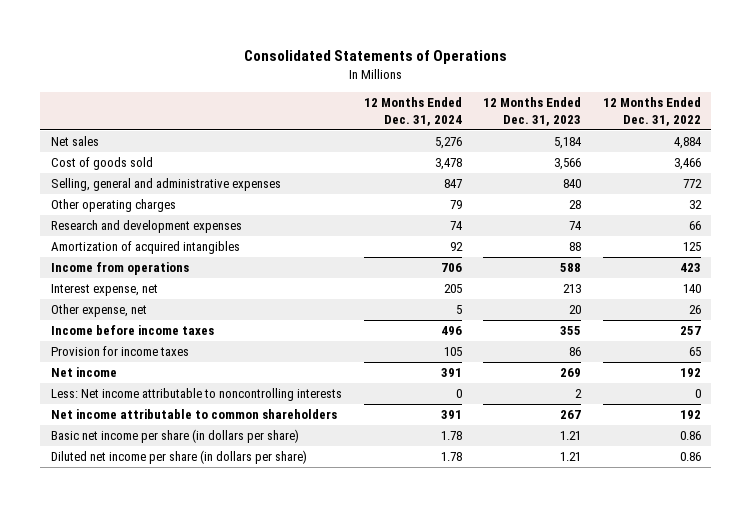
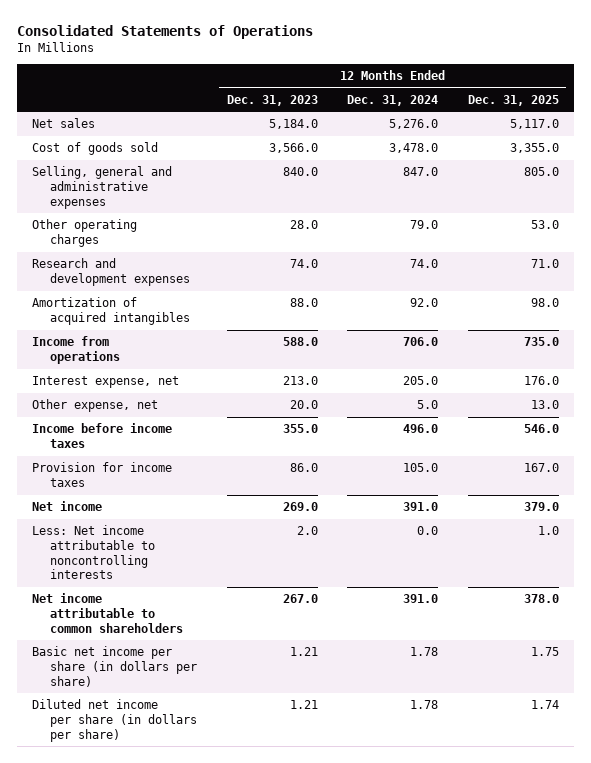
[602,96,701,127] 12 Months Ended Dec. 31, 2022 -> none
none -> [467,94,559,106] Dec. 31, 2025
[434,137,462,150] 5,276 -> [389,119,439,130] 5,276.0
[554,137,583,150] 5,184 -> [268,119,318,130] 5,184.0
[434,158,462,171] 3,478 -> [389,143,439,154] 3,478.0
[554,158,582,171] 3,566 -> [268,143,318,154] 3,566.0
[443,179,462,189] 847 -> [403,167,439,177] 847.0
[563,179,582,189] 840 -> [282,167,318,177] 840.0
[449,200,462,210] 79 -> [410,220,439,230] 79.0
[569,200,582,210] 28 -> [289,220,318,230] 28.0
[449,221,463,231] 74 -> [410,259,439,269] 74.0
[569,221,583,231] 74 -> [289,259,318,269] 74.0
[449,242,463,252] 92 -> [410,298,439,308] 92.0
[569,242,582,252] 88 -> [289,298,318,308] 88.0
[440,263,462,273] 706 -> [403,337,439,347] 706.0
[560,263,582,273] 588 -> [282,337,318,347] 588.0
[443,284,462,294] 205 -> [403,376,439,386] 205.0
[563,284,582,294] 213 -> [282,376,318,386] 213.0
[455,305,462,315] 5 -> [417,400,439,410] 5.0
[569,305,582,315] 20 -> [289,400,318,410] 20.0
[440,326,462,336] 496 -> [403,424,439,434] 496.0
[560,326,582,336] 355 -> [282,424,318,434] 355.0
[443,347,462,357] 105 -> [403,463,439,473] 105.0
[569,347,582,357] 86 -> [289,463,318,473] 86.0
[440,368,462,378] 391 -> [403,502,439,512] 391.0
[560,368,582,378] 269 -> [282,502,318,512] 269.0
[455,389,462,399] 0 -> [417,526,439,536] 0.0
[575,389,583,399] 2 -> [296,526,318,536] 2.0
[440,410,462,420] 391 -> [403,594,439,604] 391.0
[560,410,582,420] 267 -> [282,594,318,604] 267.0

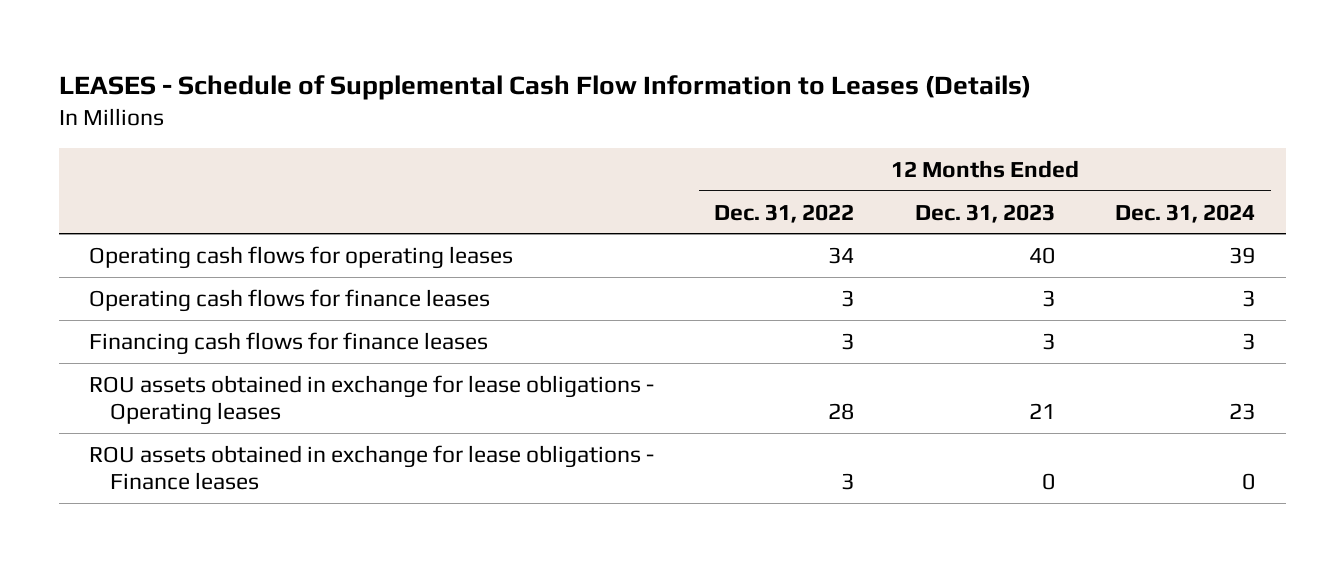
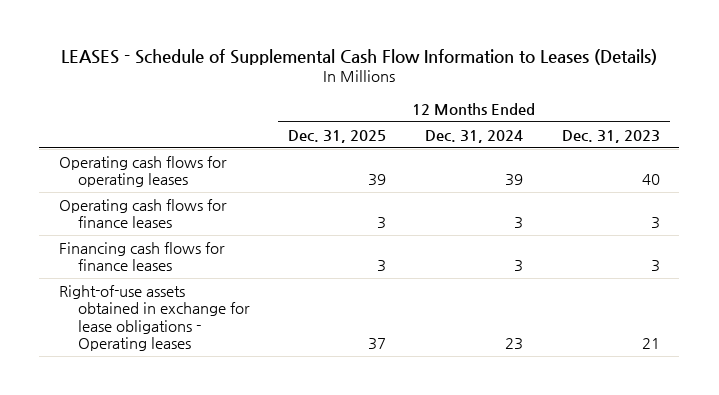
[714,203,855,223] Dec. 31, 2022 -> none
none -> [288,129,387,143] Dec. 31, 2025
[88,444,654,491] ROU assets obtained in exchange for lease obligations - Finance leases -> none
[88,374,654,426] ROU assets obtained in exchange for lease obligations - Operating leases -> [58,285,251,352] Right-of-use assets obtained in exchange for lease obligations - Operating leases

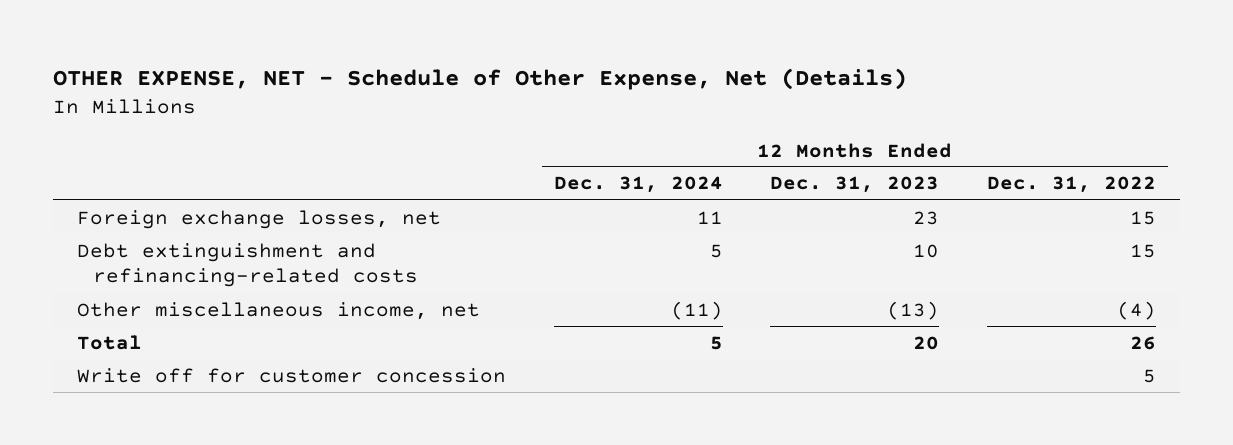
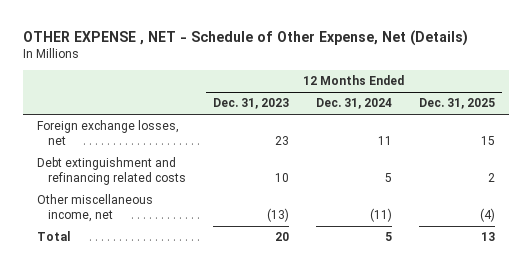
[52,68,907,91] OTHER EXPENSE, NET - Schedule of Other Expense, Net (Details) -> [23,29,469,46] OTHER EXPENSE , NET - Schedule of Other Expense, Net (Details)
[987,176,1157,194] Dec. 31, 2022 -> none
none -> [419,98,496,110] Dec. 31, 2025
[76,242,418,288] Debt extinguishment and refinancing-related costs -> [36,157,187,185] Debt extinguishment and refinancing related costs
[76,367,506,383] Write off for customer concession -> none

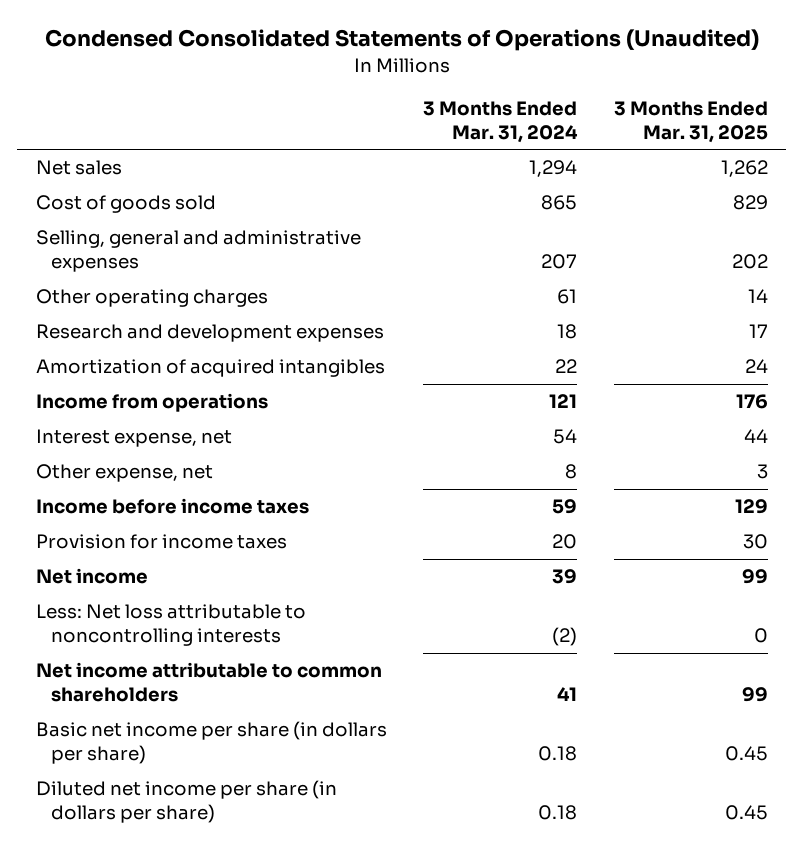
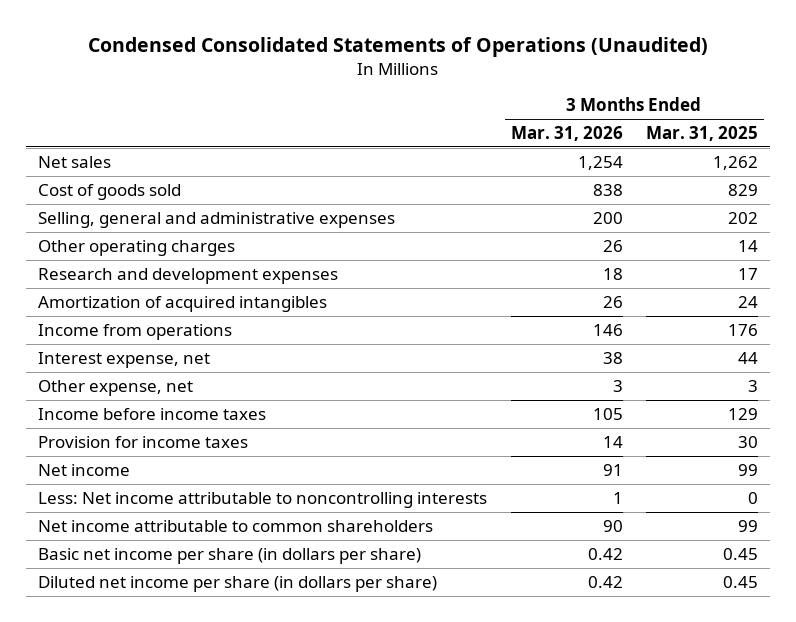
[423,100,579,143] 3 Months Ended Mar. 31, 2024 -> none
none -> [510,126,623,142] Mar. 31, 2026
[35,604,306,647] Less: Net loss attributable to noncontrolling interests -> [37,491,487,508] Less: Net income attributable to noncontrolling interests

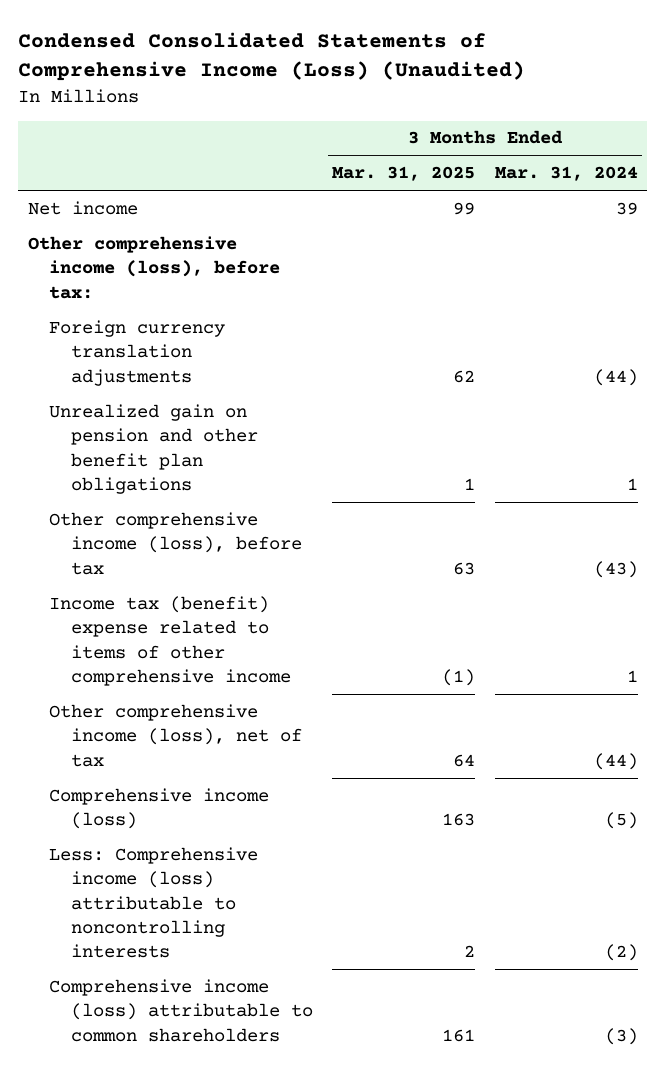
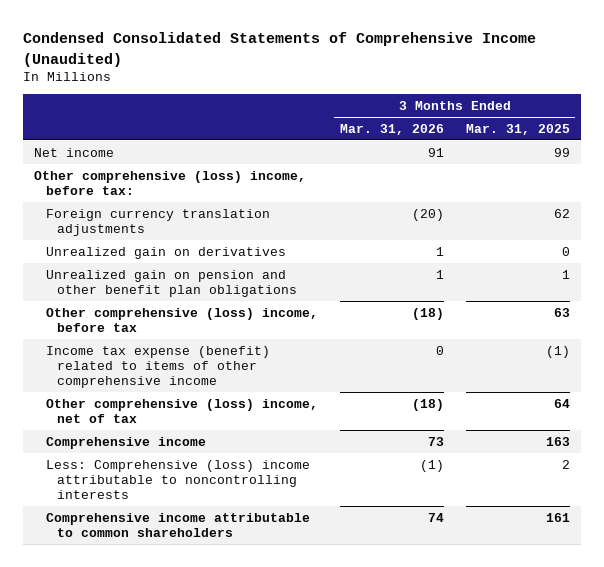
[18,32,526,82] Condensed Consolidated Statements of Comprehensive Income (Loss) (Unaudited) -> [23,32,537,67] Condensed Consolidated Statements of Comprehensive Income (Unaudited)
[494,166,638,182] Mar. 31, 2024 -> none
none -> [339,123,444,135] Mar. 31, 2026
[27,235,281,299] Other comprehensive income (loss), before tax: -> [34,170,307,195] Other comprehensive (loss) income, before tax:
none -> [45,246,286,259] Unrealized gain on derivatives
[49,511,303,575] Other comprehensive income (loss), before tax -> [45,307,318,332] Other comprehensive (loss) income, before tax
[49,595,292,687] Income tax (benefit) expense related to items of other comprehensive income -> [45,345,270,389] Income tax expense (benefit) related to items of other comprehensive income
[49,703,303,767] Other comprehensive income (loss), net of tax -> [45,398,318,423] Other comprehensive (loss) income, net of tax
[49,787,270,830] Comprehensive income (loss) -> [45,436,206,449] Comprehensive income
[49,846,259,959] Less: Comprehensive income (loss) attributable to noncontrolling interests -> [45,459,310,500] Less: Comprehensive (loss) income attributable to noncontrolling interests
[49,978,314,1042] Comprehensive income (loss) attributable to common shareholders -> [45,512,310,537] Comprehensive income attributable to common shareholders

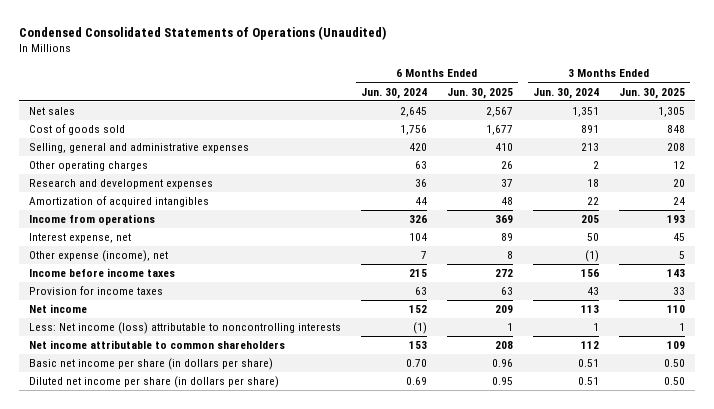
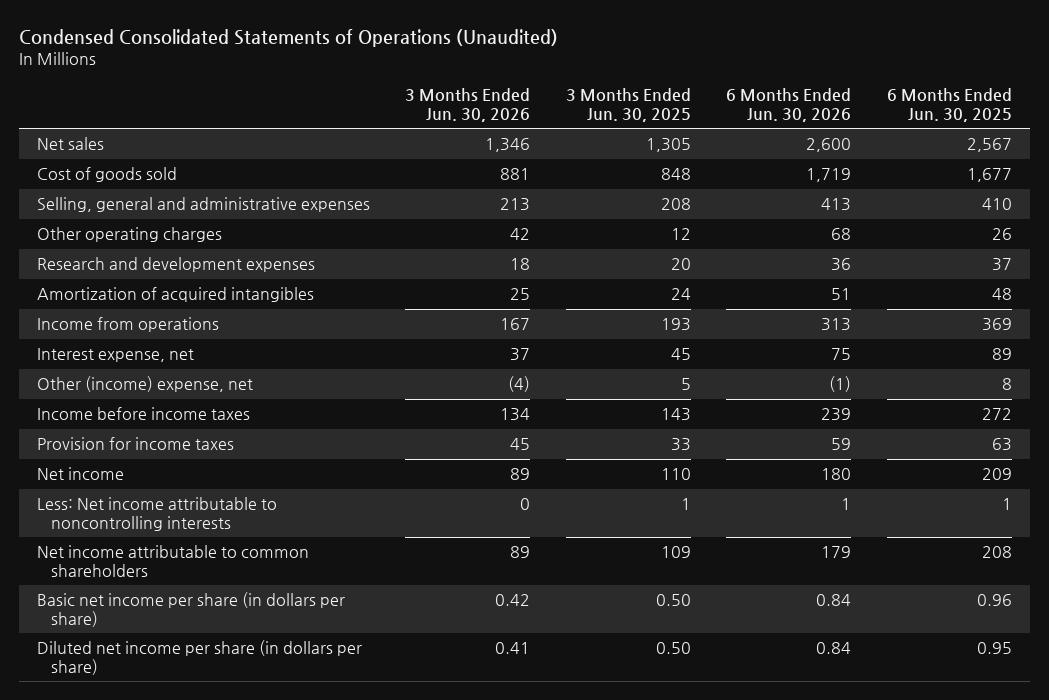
[361,87,428,99] Jun. 30, 2024 -> none
[532,87,599,99] Jun. 30, 2024 -> none
none -> [405,88,531,122] 3 Months Ended Jun. 30, 2026
none -> [726,88,852,122] 6 Months Ended Jun. 30, 2026
[29,250,169,263] Other expense (income), net -> [36,376,253,393] Other (income) expense, net
[29,322,342,335] Less: Net income (loss) attributable to noncontrolling interests -> [36,497,277,531] Less: Net income attributable to noncontrolling interests

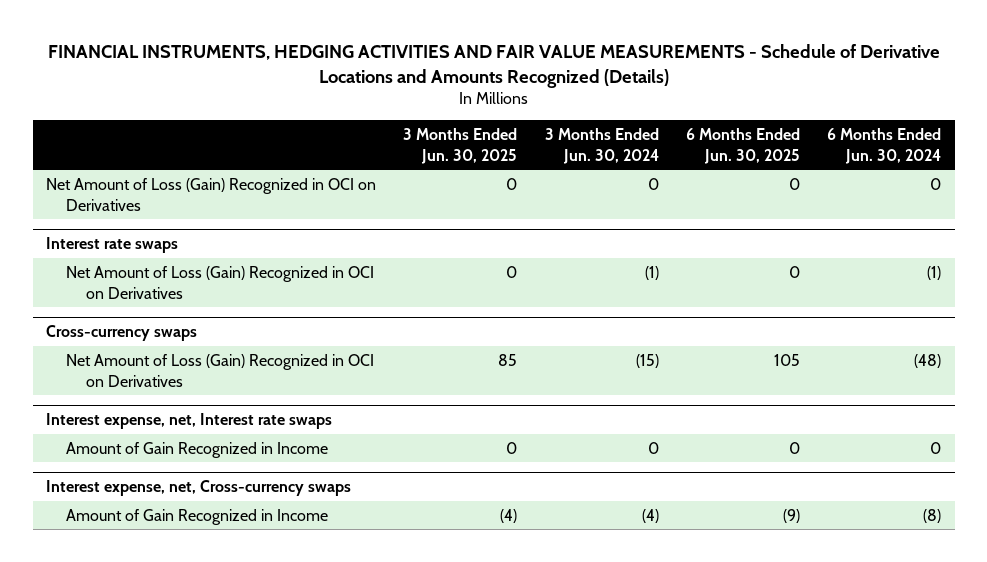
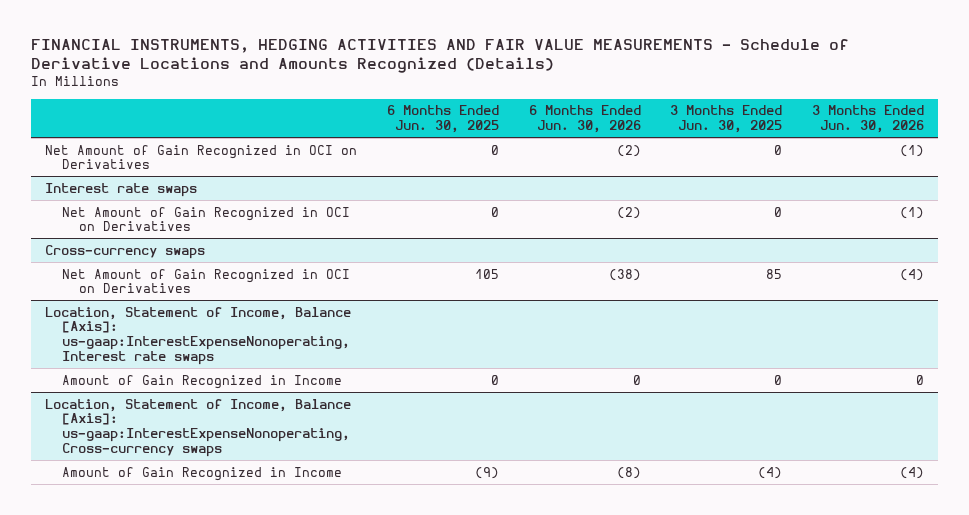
[544,128,659,164] 3 Months Ended Jun. 30, 2024 -> none
[826,128,941,164] 6 Months Ended Jun. 30, 2024 -> none
none -> [528,105,641,134] 6 Months Ended Jun. 30, 2026
none -> [811,105,924,134] 3 Months Ended Jun. 30, 2026
[46,177,377,211] Net Amount of Loss (Gain) Recognized in OCI on Derivatives -> [45,144,358,170] Net Amount of Gain Recognized in OCI on Derivatives
[66,265,375,299] Net Amount of Loss (Gain) Recognized in OCI on Derivatives -> [62,206,351,232] Net Amount of Gain Recognized in OCI on Derivatives
[46,413,333,430] Interest expense, net, Interest rate swaps -> none
[66,353,375,387] Net Amount of Loss (Gain) Recognized in OCI on Derivatives -> [62,268,351,294] Net Amount of Gain Recognized in OCI on Derivatives
none -> [45,306,352,366] Location, Statement of Income, Balance [Axis]: us-gaap:InterestExpenseNonoperating, Interest rate swaps
[46,480,352,497] Interest expense, net, Cross-currency swaps -> none
none -> [45,398,352,458] Location, Statement of Income, Balance [Axis]: us-gaap:InterestExpenseNonoperating, Cross-currency swaps

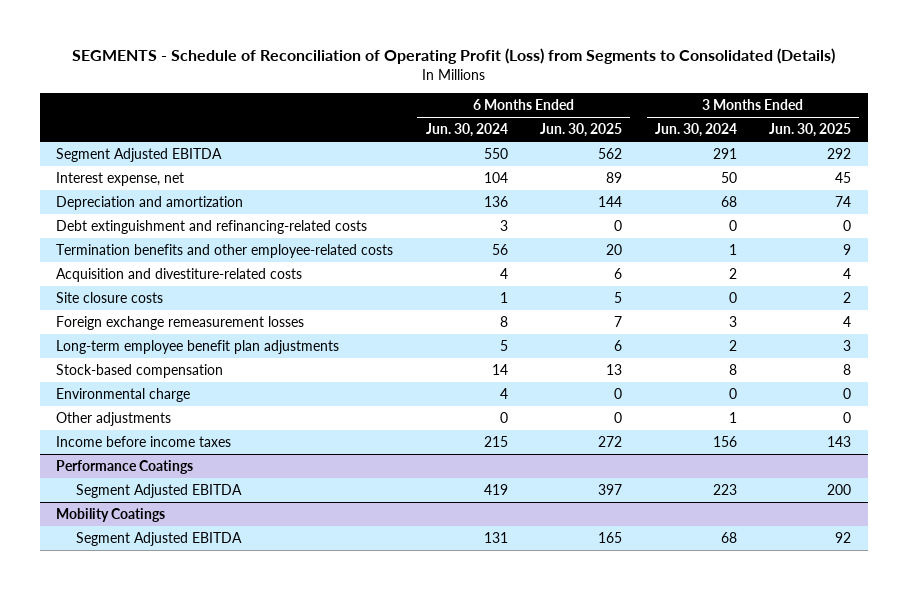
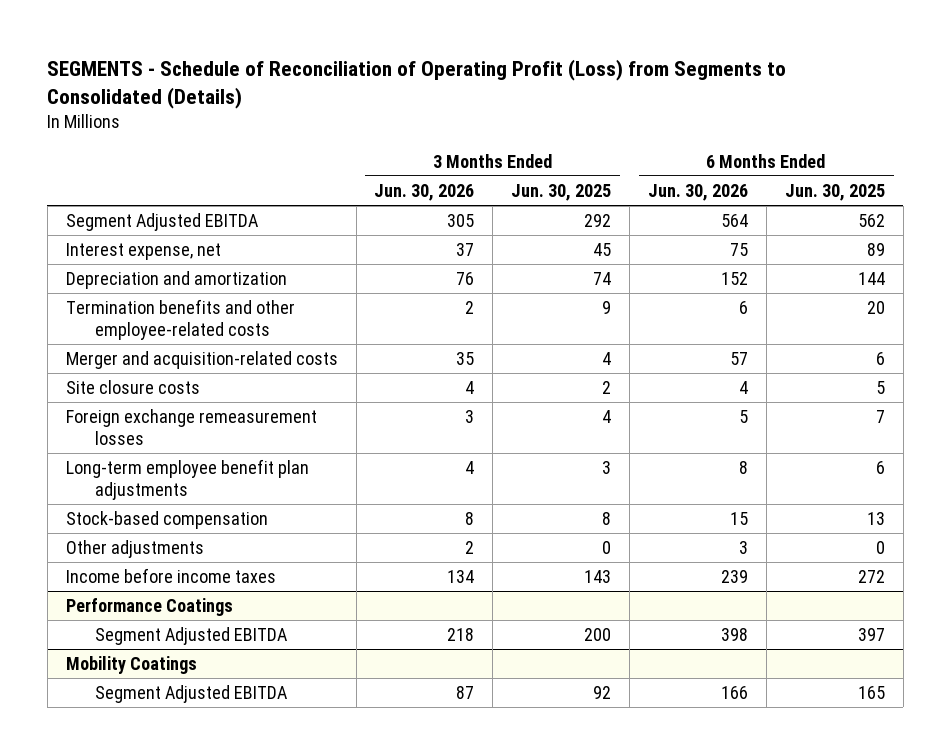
[425,123,508,138] Jun. 30, 2024 -> none
[654,123,737,138] Jun. 30, 2024 -> none
none -> [374,183,475,201] Jun. 30, 2026
none -> [647,183,748,201] Jun. 30, 2026
[56,219,368,234] Debt extinguishment and refinancing-related costs -> none
[56,267,303,282] Acquisition and divestiture-related costs -> [65,351,338,370] Merger and acquisition-related costs
[56,387,191,402] Environmental charge -> none

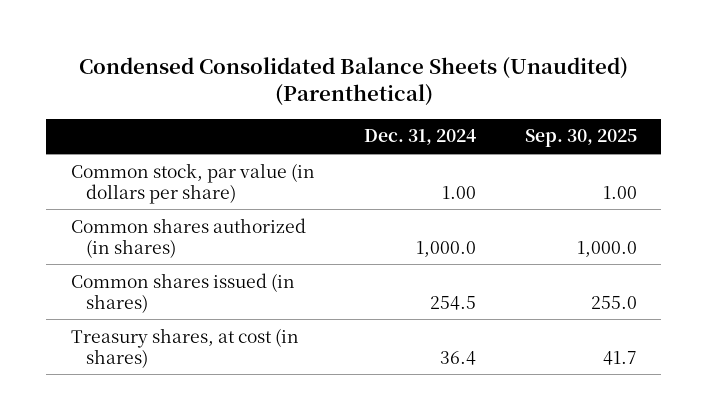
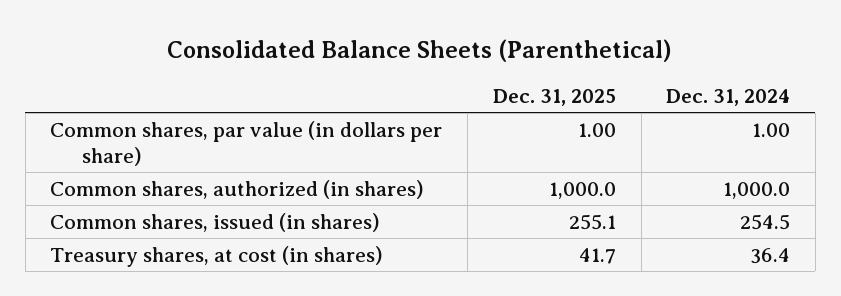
[78,56,628,107] Condensed Consolidated Balance Sheets (Unaudited) (Parenthetical) -> [167,38,673,62] Consolidated Balance Sheets (Parenthetical)
[524,129,637,148] Sep. 30, 2025 -> none
none -> [492,88,616,106] Dec. 31, 2025
[70,162,315,204] Common stock, par value (in dollars per share) -> [50,120,443,166] Common shares, par value (in dollars per share)
[70,217,306,258] Common shares authorized (in shares) -> [50,179,425,199] Common shares, authorized (in shares)
[70,272,295,313] Common shares issued (in shares) -> [50,212,381,232] Common shares, issued (in shares)

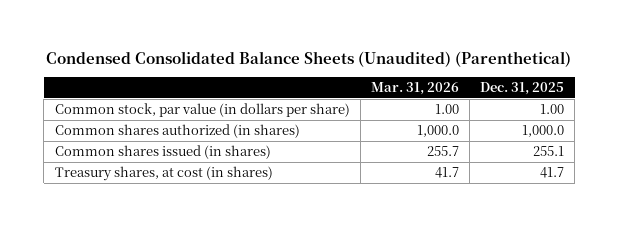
[167,38,673,62] Consolidated Balance Sheets (Parenthetical) -> [46,50,572,67] Condensed Consolidated Balance Sheets (Unaudited) (Parenthetical)
[666,88,791,106] Dec. 31, 2024 -> none
none -> [370,81,459,95] Mar. 31, 2026
[50,120,443,166] Common shares, par value (in dollars per share) -> [54,103,350,118] Common stock, par value (in dollars per share)
[50,179,425,199] Common shares, authorized (in shares) -> [54,124,300,139] Common shares authorized (in shares)
[50,212,381,232] Common shares, issued (in shares) -> [54,145,271,160] Common shares issued (in shares)

